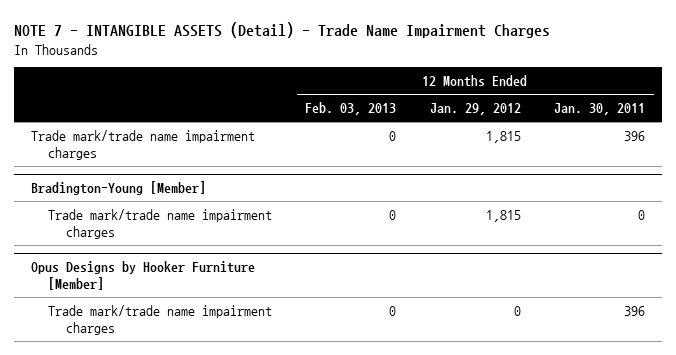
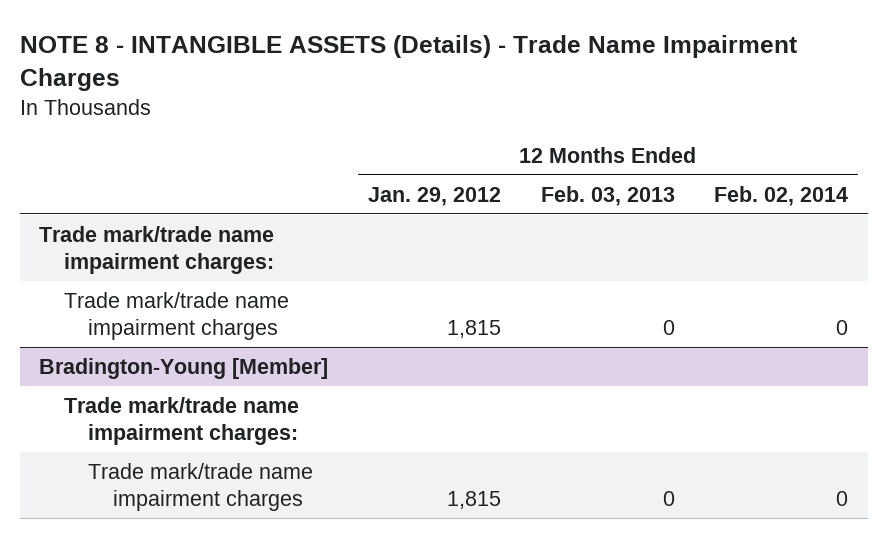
[13,22,550,39] NOTE 7 - INTANGIBLE ASSETS (Detail) - Trade Name Impairment Charges -> [19,34,797,91] NOTE 8 - INTANGIBLE ASSETS (Details) - Trade Name Impairment Charges
[554,103,646,116] Jan. 30, 2011 -> none
none -> [714,185,849,206] Feb. 02, 2014
none -> [39,225,275,274] Trade mark/trade name impairment charges:
none -> [63,396,299,445] Trade mark/trade name impairment charges:
[30,261,255,291] Opus Designs by Hooker Furniture [Member] -> none
[48,304,273,335] Trade mark/trade name impairment charges -> none

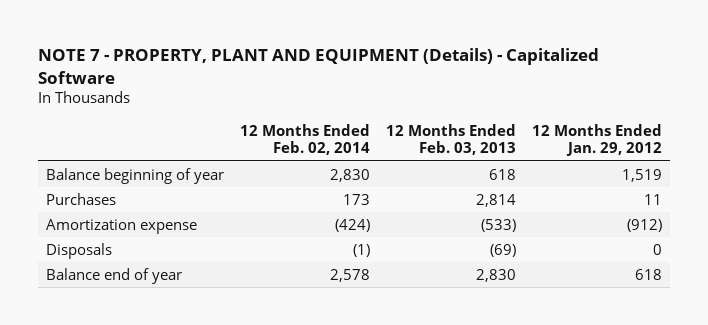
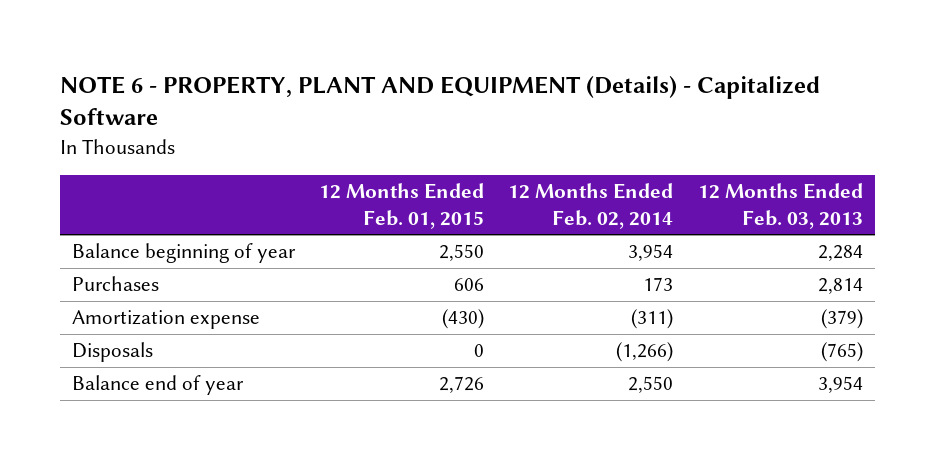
[37,47,599,84] NOTE 7 - PROPERTY, PLANT AND EQUIPMENT (Details) - Capitalized Software -> [59,75,820,126] NOTE 6 - PROPERTY, PLANT AND EQUIPMENT (Details) - Capitalized Software
[532,124,663,157] 12 Months Ended Jan. 29, 2012 -> none
none -> [319,183,485,229] 12 Months Ended Feb. 01, 2015
[330,168,371,182] 2,830 -> [628,244,674,262] 3,954
[489,168,517,180] 618 -> [817,245,863,262] 2,284
[335,218,371,232] (424) -> [631,309,674,330] (311)
[481,218,517,232] (533) -> [820,309,863,330] (379)
[353,243,371,257] (1) -> [616,342,674,363] (1,266)
[490,243,517,257] (69) -> [820,342,863,363] (765)
[330,268,371,282] 2,578 -> [628,376,674,394] 2,550
[476,268,517,282] 2,830 -> [817,376,863,394] 3,954

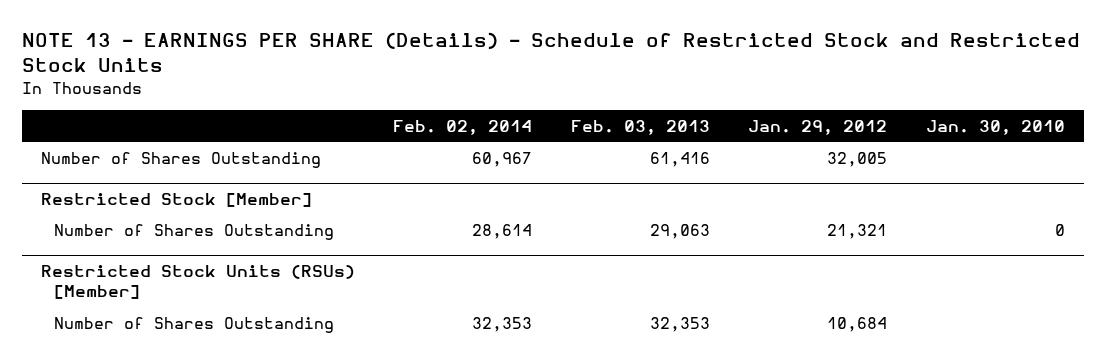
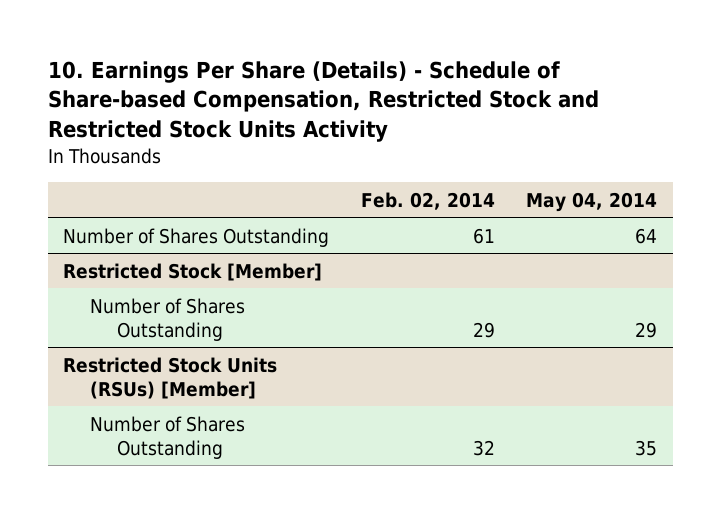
[21,31,1080,73] NOTE 13 - EARNINGS PER SHARE (Details) - Schedule of Restricted Stock and Restricted Stock Units -> [47,60,599,142] 10. Earnings Per Share (Details) - Schedule of Share-based Compensation, Restricted Stock and Restricted Stock Units Activity
[570,120,710,136] Feb. 03, 2013 -> none
[748,120,888,136] Jan. 29, 2012 -> none
[925,120,1065,136] Jan. 30, 2010 -> none
none -> [525,191,657,212] May 04, 2014
[472,151,533,167] 60,967 -> [472,227,495,244] 61
[472,223,533,239] 28,614 -> [472,321,495,338] 29
[472,316,533,332] 32,353 -> [472,439,495,456] 32

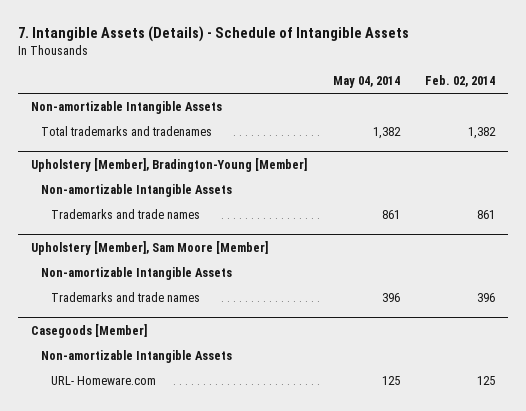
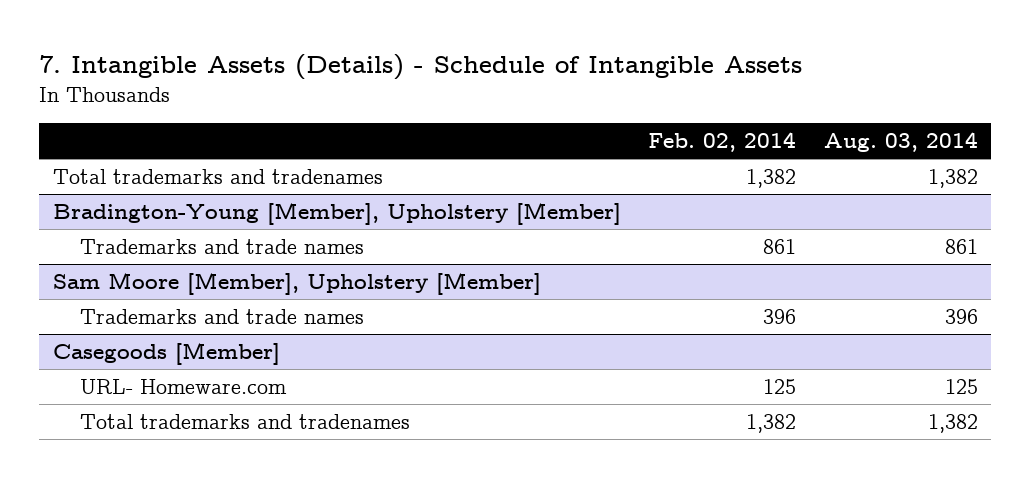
[332,76,400,89] May 04, 2014 -> none
none -> [823,132,978,153] Aug. 03, 2014
[30,101,222,115] Non-amortizable Intangible Assets -> none
[40,184,232,198] Non-amortizable Intangible Assets -> none
[30,157,307,172] Upholstery [Member], Bradington-Young [Member] -> [53,202,622,226] Bradington-Young [Member], Upholstery [Member]
[40,267,232,281] Non-amortizable Intangible Assets -> none
[30,240,268,255] Upholstery [Member], Sam Moore [Member] -> [53,272,542,296] Sam Moore [Member], Upholstery [Member]
[40,350,232,364] Non-amortizable Intangible Assets -> none
none -> [80,414,411,430] Total trademarks and tradenames

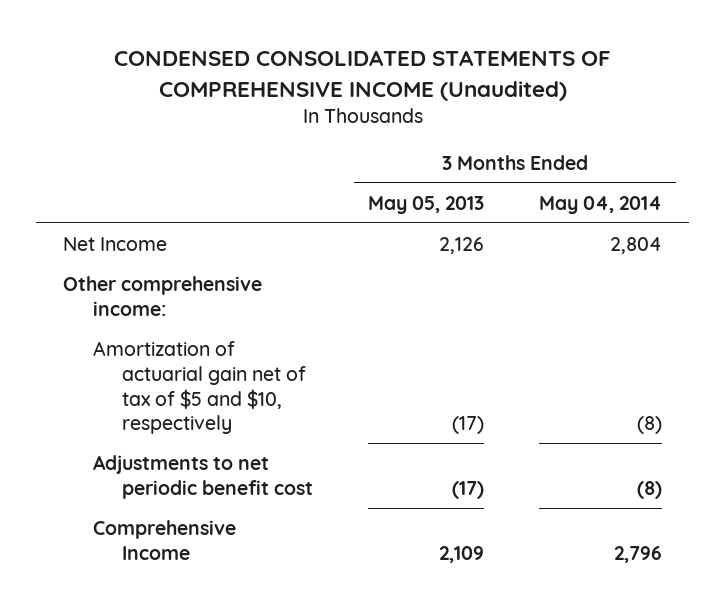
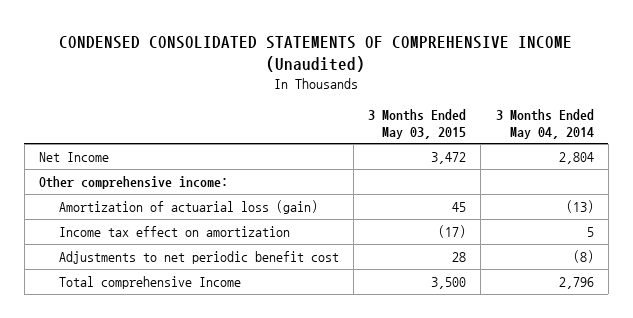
[368,195,485,214] May 05, 2013 -> none
none -> [368,109,467,139] 3 Months Ended May 03, 2015
[92,341,307,435] Amortization of actuarial gain net of tax of $5 and $10, respectively -> none
none -> [59,199,319,214] Amortization of actuarial loss (gain)
none -> [59,225,291,237] Income tax effect on amortization
[92,520,236,560] Comprehensive Income -> [59,275,242,289] Total comprehensive Income

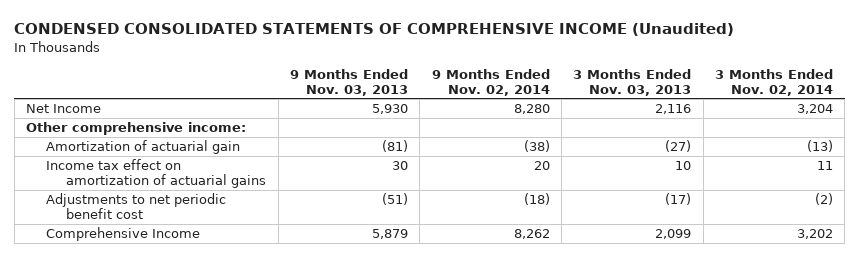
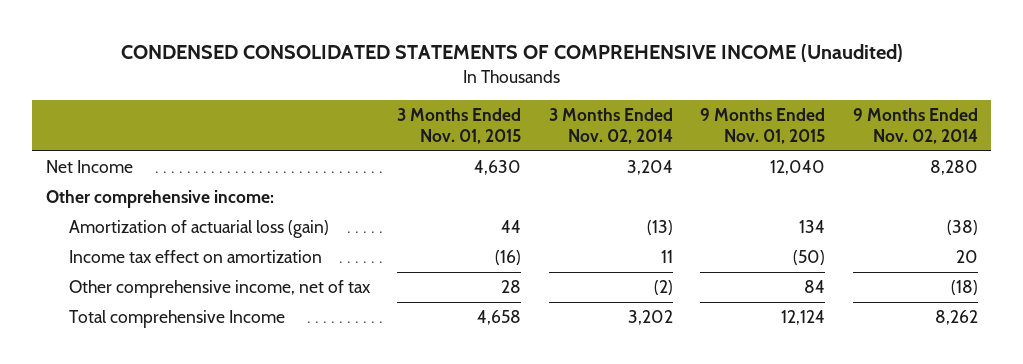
[290,68,409,96] 9 Months Ended Nov. 03, 2013 -> none
[573,68,692,96] 3 Months Ended Nov. 03, 2013 -> none
none -> [397,108,522,145] 3 Months Ended Nov. 01, 2015
none -> [700,108,826,145] 9 Months Ended Nov. 01, 2015
[46,140,241,155] Amortization of actuarial gain -> [68,219,329,238] Amortization of actuarial loss (gain)
[46,159,267,189] Income tax effect on amortization of actuarial gains -> [68,249,322,263] Income tax effect on amortization
[46,193,227,220] Adjustments to net periodic benefit cost -> [68,279,371,298] Other comprehensive income, net of tax
[46,227,201,242] Comprehensive Income -> [68,309,285,328] Total comprehensive Income

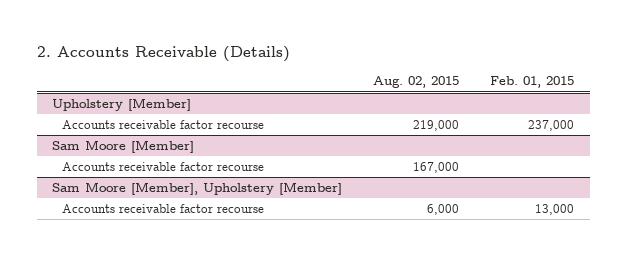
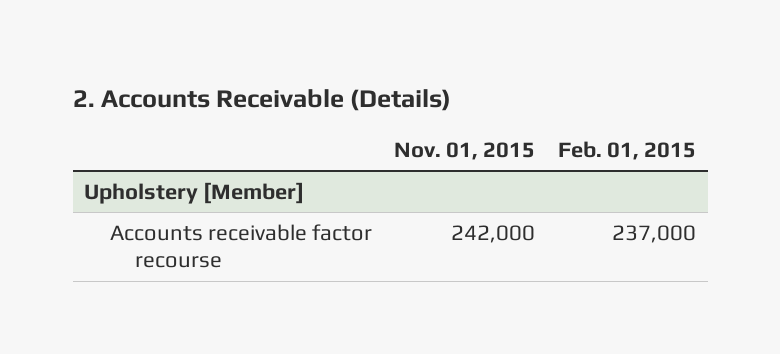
[373,76,460,89] Aug. 02, 2015 -> none
none -> [394,141,536,160] Nov. 01, 2015
[52,140,195,154] Sam Moore [Member] -> none
[62,162,265,172] Accounts receivable factor recourse -> none
[52,182,343,196] Sam Moore [Member], Upholstery [Member] -> none
[62,204,265,214] Accounts receivable factor recourse -> none

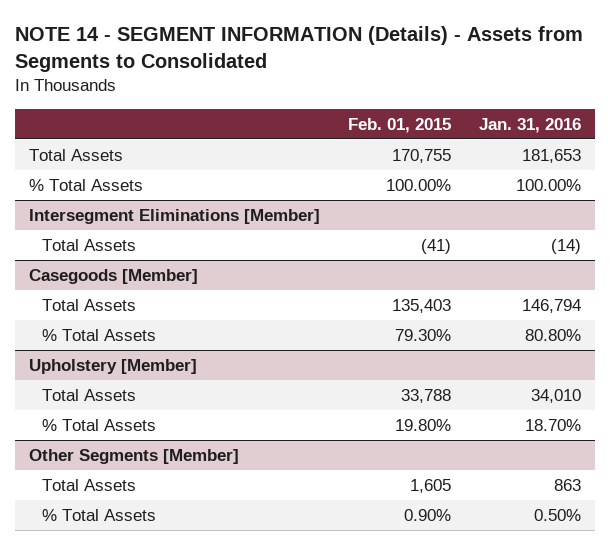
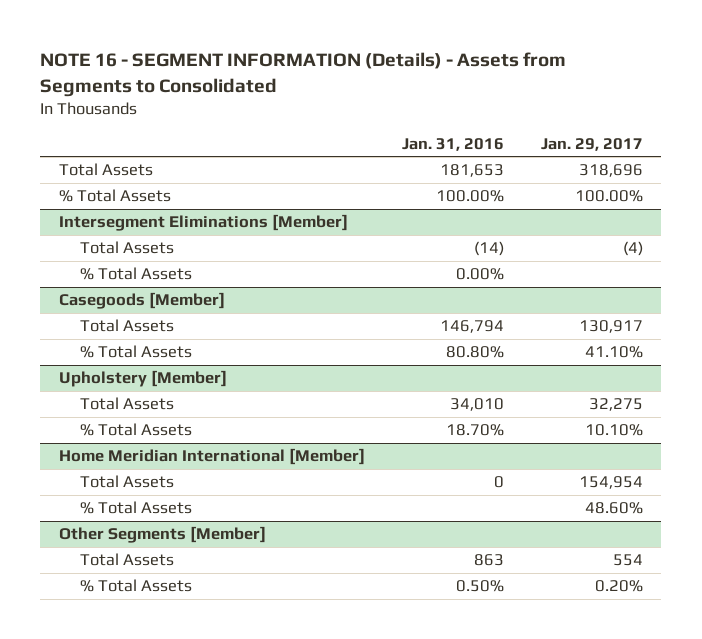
[14,26,583,73] NOTE 14 - SEGMENT INFORMATION (Details) - Assets from Segments to Consolidated -> [40,51,567,97] NOTE 16 - SEGMENT INFORMATION (Details) - Assets from Segments to Consolidated
[347,117,451,133] Feb. 01, 2015 -> none
none -> [540,137,643,151] Jan. 29, 2017
none -> [79,267,192,281] % Total Assets
none -> [58,448,365,466] Home Meridian International [Member]
none -> [79,475,174,489] Total Assets
none -> [79,501,192,515] % Total Assets

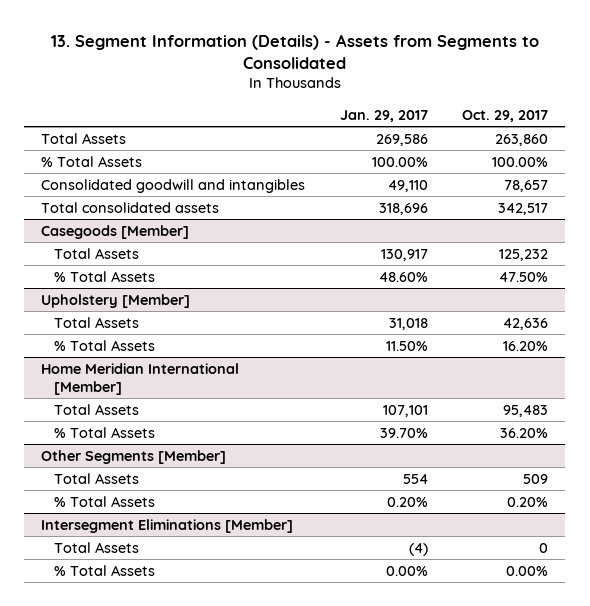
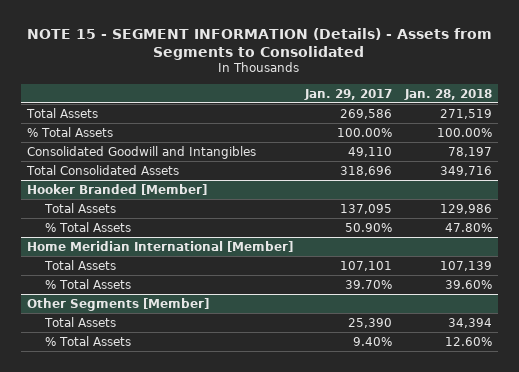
[50,33,539,69] 13. Segment Information (Details) - Assets from Segments to Consolidated -> [27,27,493,60] NOTE 15 - SEGMENT INFORMATION (Details) - Assets from Segments to Consolidated
[462,109,549,122] Oct. 29, 2017 -> none
none -> [403,88,492,100] Jan. 28, 2018
[41,224,190,239] Casegoods [Member] -> none
[41,293,191,308] Upholstery [Member] -> none
[54,316,140,328] Total Assets -> none
[54,339,156,351] % Total Assets -> none
[41,178,306,193] Consolidated goodwill and intangibles -> [26,145,256,159] Consolidated Goodwill and Intangibles
[41,201,220,213] Total consolidated assets -> [25,164,179,175] Total Consolidated Assets
none -> [26,183,207,195] Hooker Branded [Member]
[380,248,428,261] 130,917 -> [340,203,393,214] 137,095
[378,271,428,282] 48.60% -> [345,222,393,232] 50.90%
[41,518,294,533] Intersegment Eliminations [Member] -> none
[54,541,140,553] Total Assets -> none
[54,564,156,576] % Total Assets -> none
[402,473,428,484] 554 -> [348,317,393,328] 25,390
[386,496,428,507] 0.20% -> [353,336,393,346] 9.40%

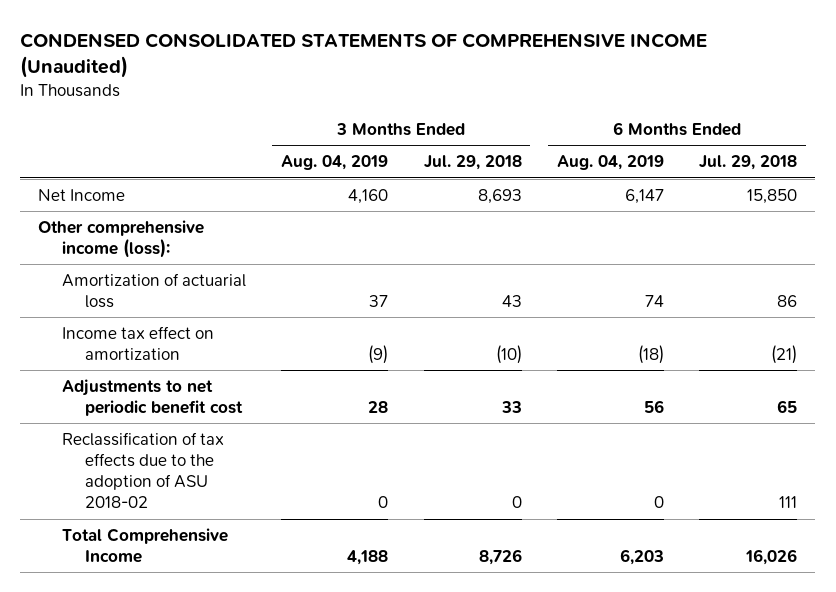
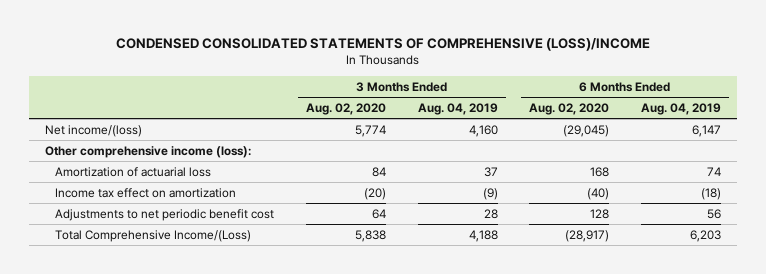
[20,32,708,79] CONDENSED CONSOLIDATED STATEMENTS OF COMPREHENSIVE INCOME (Unaudited) -> [115,37,650,51] CONDENSED CONSOLIDATED STATEMENTS OF COMPREHENSIVE (LOSS)/INCOME
[423,155,522,171] Jul. 29, 2018 -> none
[699,155,798,171] Jul. 29, 2018 -> none
none -> [306,102,387,115] Aug. 02, 2020
none -> [529,102,610,115] Aug. 02, 2020
[38,188,126,201] Net Income -> [44,124,142,137] Net income/(loss)
[61,431,224,509] Reclassification of tax effects due to the adoption of ASU 2018-02 -> none
[61,527,228,564] Total Comprehensive Income -> [55,229,252,242] Total Comprehensive Income/(Loss)

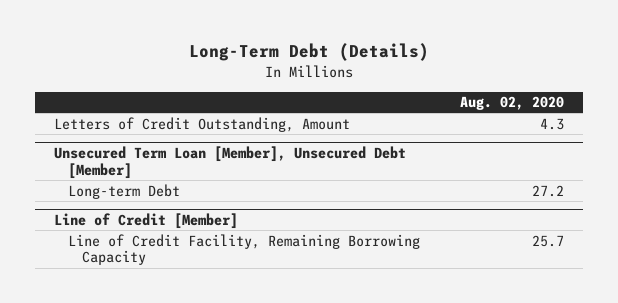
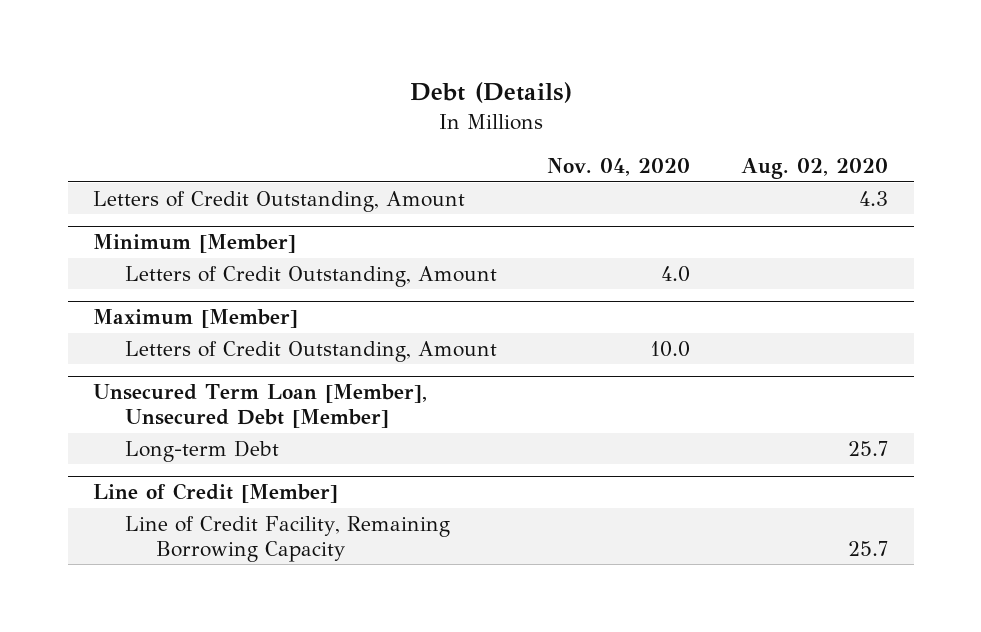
[189,43,430,62] Long-Term Debt (Details) -> [409,82,572,104] Debt (Details)
none -> [547,158,691,177] Nov. 04, 2020
none -> [92,234,296,254] Minimum [Member]
none -> [124,266,497,288] Letters of Credit Outstanding, Amount
none -> [92,309,298,329] Maximum [Member]
none -> [124,341,497,363] Letters of Credit Outstanding, Amount
[531,184,564,197] 27.2 -> [848,441,889,457] 25.7

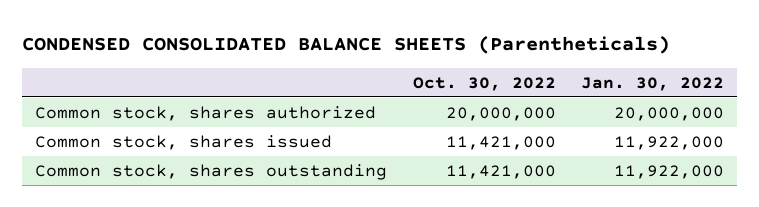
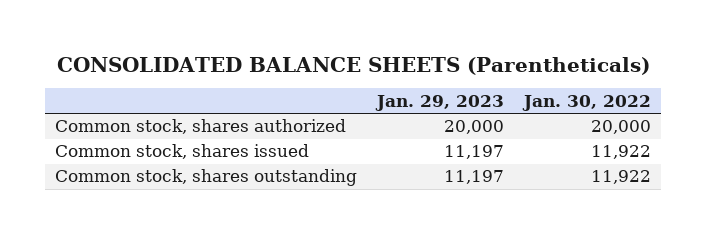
[22,36,671,55] CONDENSED CONSOLIDATED BALANCE SHEETS (Parentheticals) -> [57,56,651,75] CONSOLIDATED BALANCE SHEETS (Parentheticals)
[412,76,556,91] Oct. 30, 2022 -> none
none -> [375,94,505,111] Jan. 29, 2023
[614,106,725,121] 20,000,000 -> [591,120,652,135] 20,000
[614,135,725,150] 11,922,000 -> [591,145,652,160] 11,922
[614,164,725,179] 11,922,000 -> [591,170,652,185] 11,922

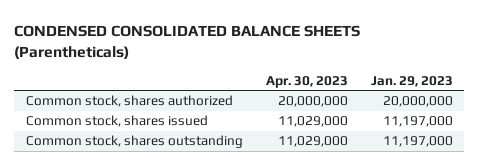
[57,56,651,75] CONSOLIDATED BALANCE SHEETS (Parentheticals) -> [14,24,361,59] CONDENSED CONSOLIDATED BALANCE SHEETS (Parentheticals)
[522,94,652,111] Jan. 30, 2022 -> none
none -> [265,75,348,88] Apr. 30, 2023
[444,120,505,135] 20,000 -> [382,96,453,108] 20,000,000
[444,145,505,160] 11,197 -> [382,116,453,128] 11,197,000
[444,170,505,185] 11,197 -> [382,136,453,148] 11,197,000

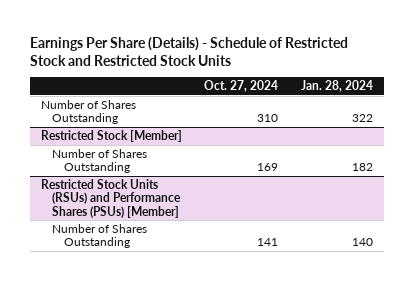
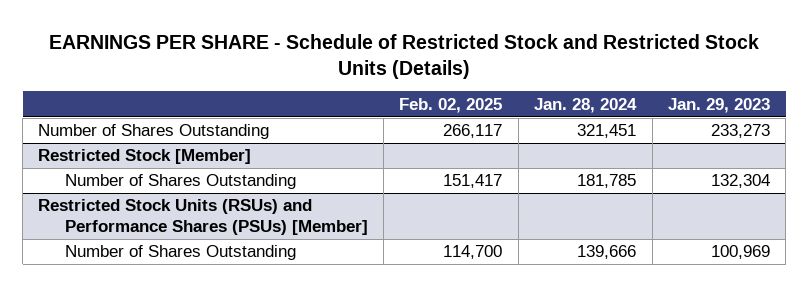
[29,36,348,66] Earnings Per Share (Details) - Schedule of Restricted Stock and Restricted Stock Units -> [49,33,760,79] EARNINGS PER SHARE - Schedule of Restricted Stock and Restricted Stock Units (Details)
[204,80,279,93] Oct. 27, 2024 -> none
none -> [399,97,503,113] Feb. 02, 2025
none -> [668,97,771,113] Jan. 29, 2023
[351,114,373,123] 322 -> [577,124,637,139] 321,451
[351,163,373,172] 182 -> [577,174,637,189] 181,785
[351,238,373,247] 140 -> [577,245,637,260] 139,666

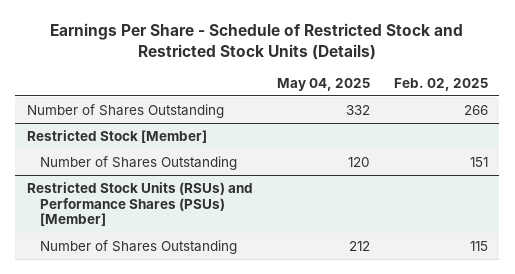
[49,33,760,79] EARNINGS PER SHARE - Schedule of Restricted Stock and Restricted Stock Units (Details) -> [50,22,464,60] Earnings Per Share - Schedule of Restricted Stock and Restricted Stock Units (Details)
[534,97,638,113] Jan. 28, 2024 -> none
[668,97,771,113] Jan. 29, 2023 -> none
none -> [276,77,370,91] May 04, 2025
[443,124,503,139] 266,117 -> [463,104,488,115] 266
[443,174,503,189] 151,417 -> [469,156,488,167] 151
[443,245,503,260] 114,700 -> [469,240,488,251] 115

